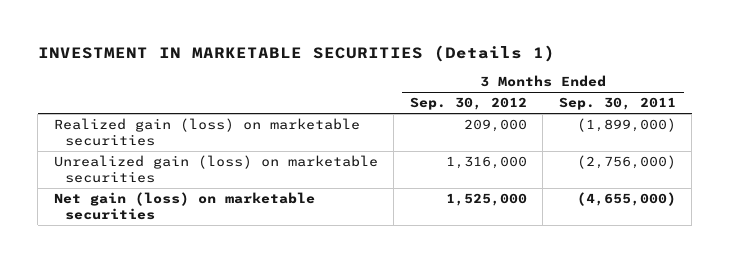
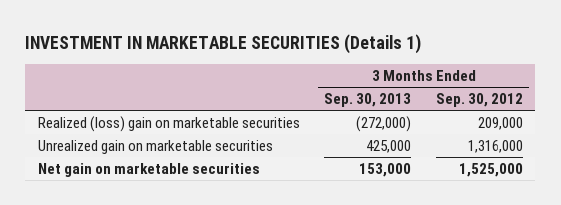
[558,97,676,111] Sep. 30, 2011 -> none
none -> [324,93,412,108] Sep. 30, 2013
[53,118,360,147] Realized gain (loss) on marketable securities -> [37,115,300,132] Realized (loss) gain on marketable securities
[53,155,378,184] Unrealized gain (loss) on marketable securities -> [37,139,273,154] Unrealized gain on marketable securities
[53,192,315,221] Net gain (loss) on marketable securities -> [37,162,260,177] Net gain on marketable securities

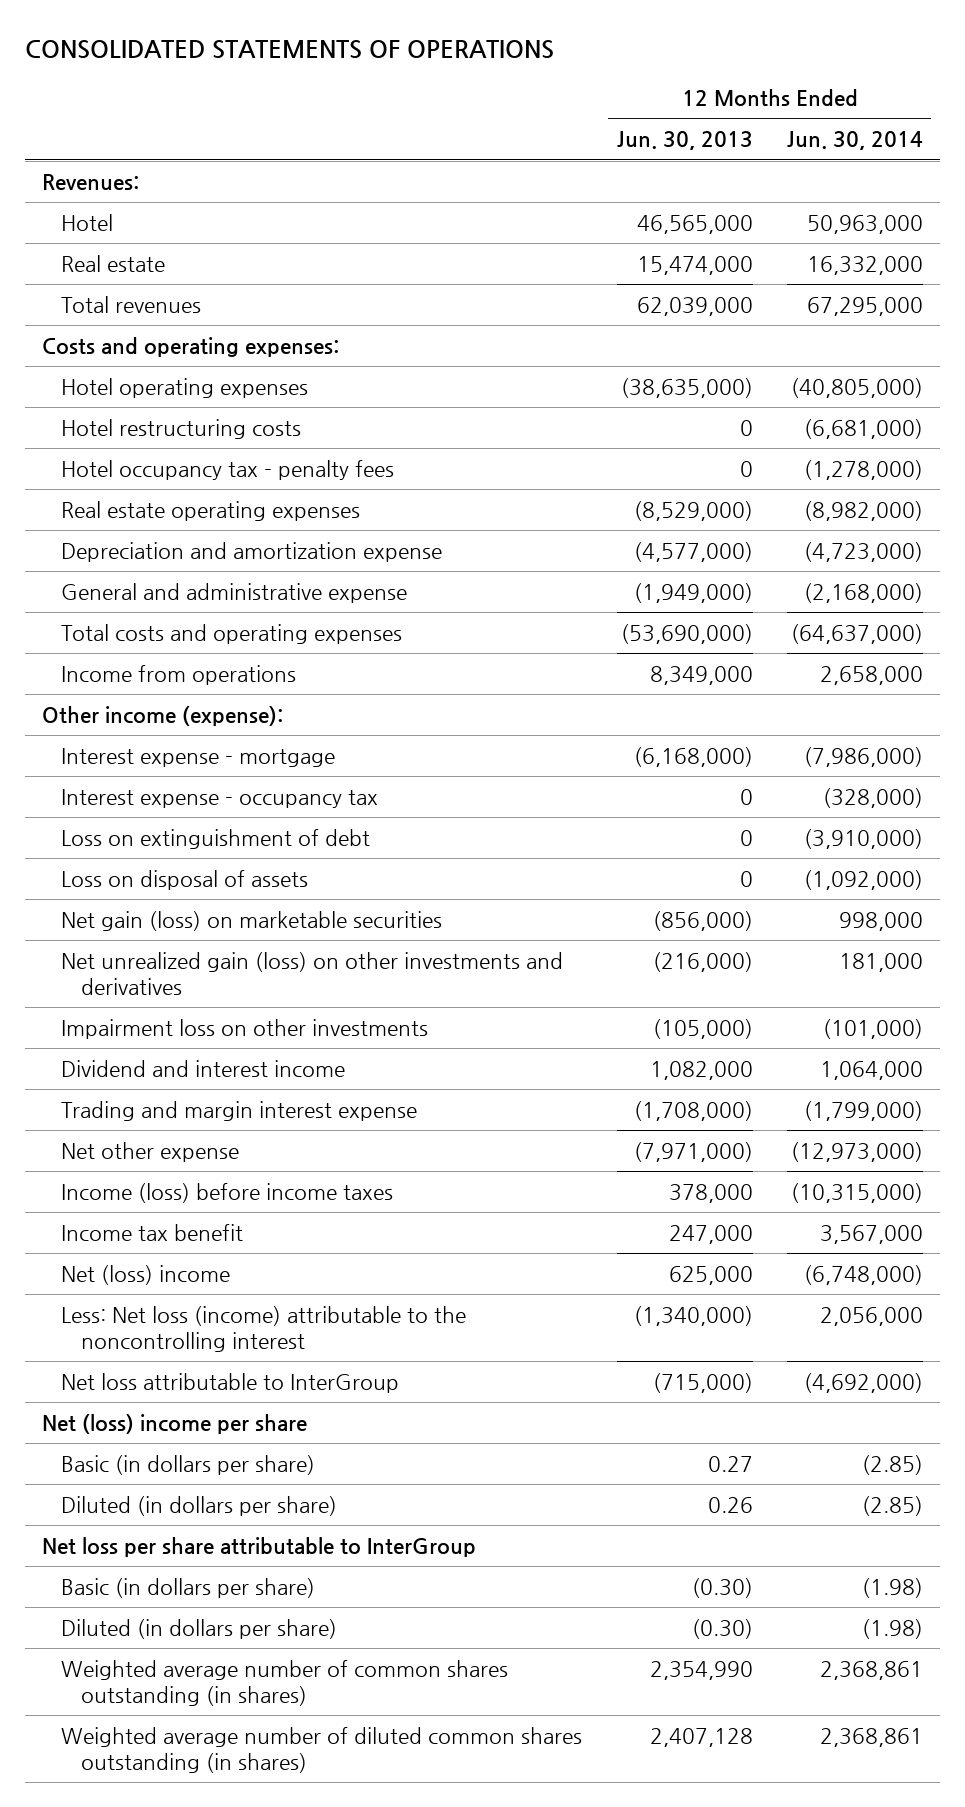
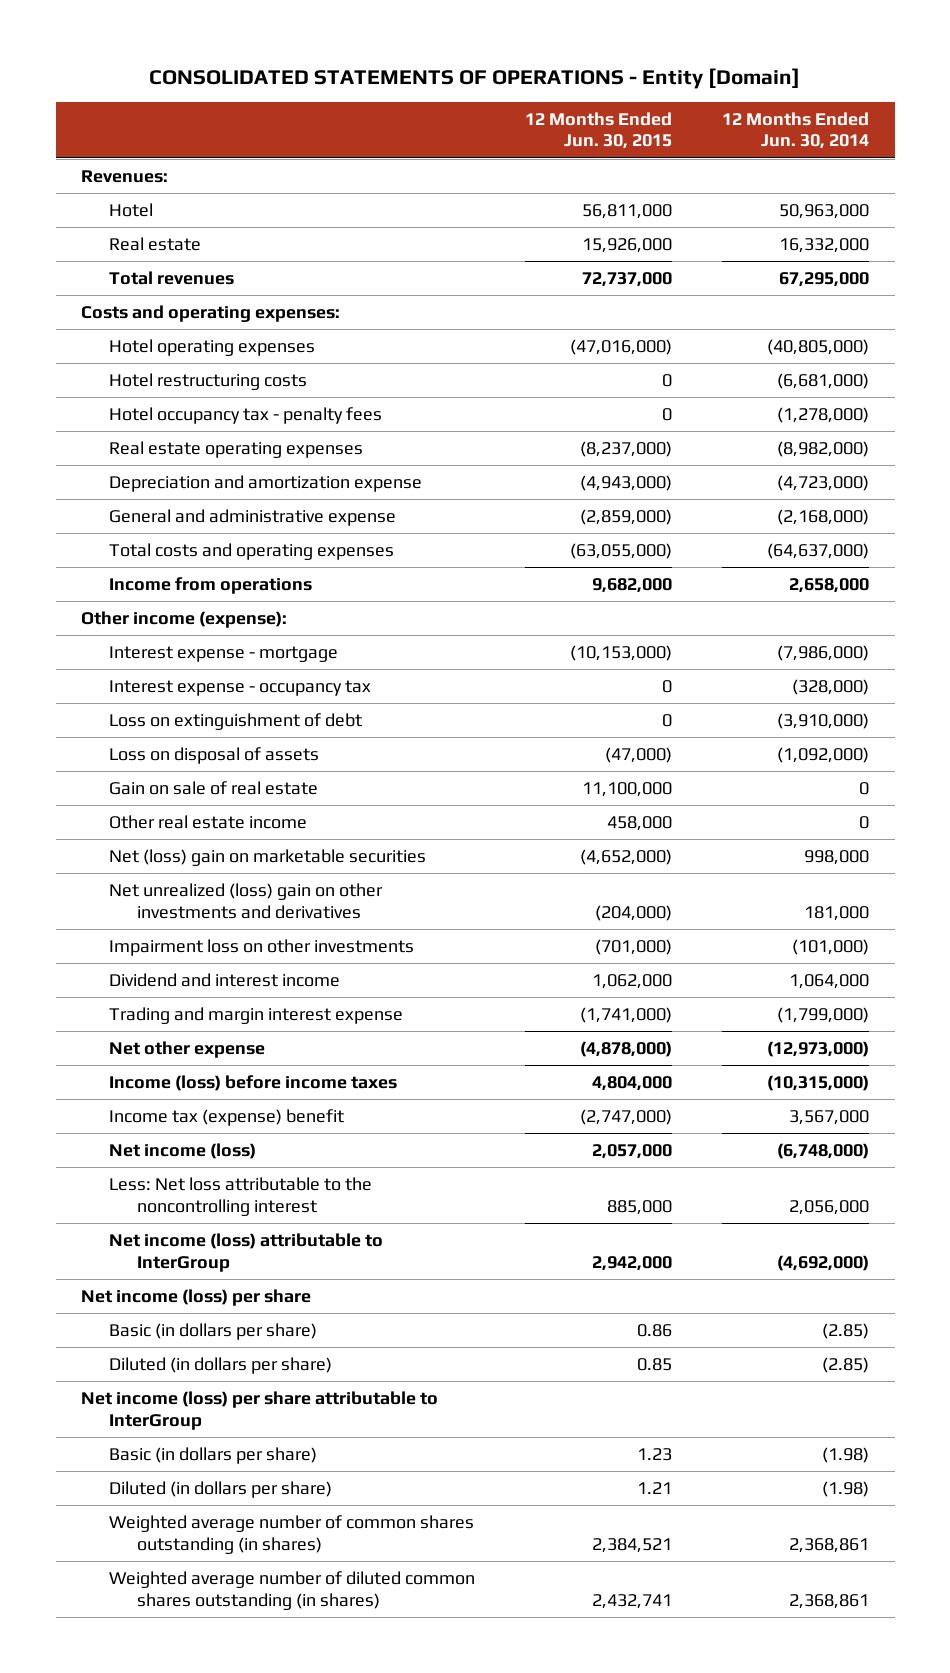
[24,39,554,59] CONSOLIDATED STATEMENTS OF OPERATIONS -> [149,67,801,89] CONSOLIDATED STATEMENTS OF OPERATIONS - Entity [Domain]
[616,131,753,151] Jun. 30, 2013 -> none
none -> [525,111,673,150] 12 Months Ended Jun. 30, 2015
none -> [108,780,318,795] Gain on sale of real estate
none -> [108,814,307,829] Other real estate income
[61,910,443,931] Net gain (loss) on marketable securities -> [108,848,426,866] Net (loss) gain on marketable securities
[61,951,564,995] Net unrealized gain (loss) on other investments and derivatives -> [108,882,383,919] Net unrealized (loss) gain on other investments and derivatives
[61,1223,244,1241] Income tax benefit -> [108,1108,344,1126] Income tax (expense) benefit
[61,1264,231,1285] Net (loss) income -> [108,1142,256,1159] Net income (loss)
[61,1305,467,1352] Less: Net loss (income) attributable to the noncontrolling interest -> [108,1176,372,1216] Less: Net loss attributable to the noncontrolling interest
[61,1372,400,1393] Net loss attributable to InterGroup -> [108,1232,383,1272] Net income (loss) attributable to InterGroup
[41,1413,307,1434] Net (loss) income per share -> [80,1288,311,1306] Net income (loss) per share
[41,1536,476,1557] Net loss per share attributable to InterGroup -> [80,1390,438,1430] Net income (loss) per share attributable to InterGroup

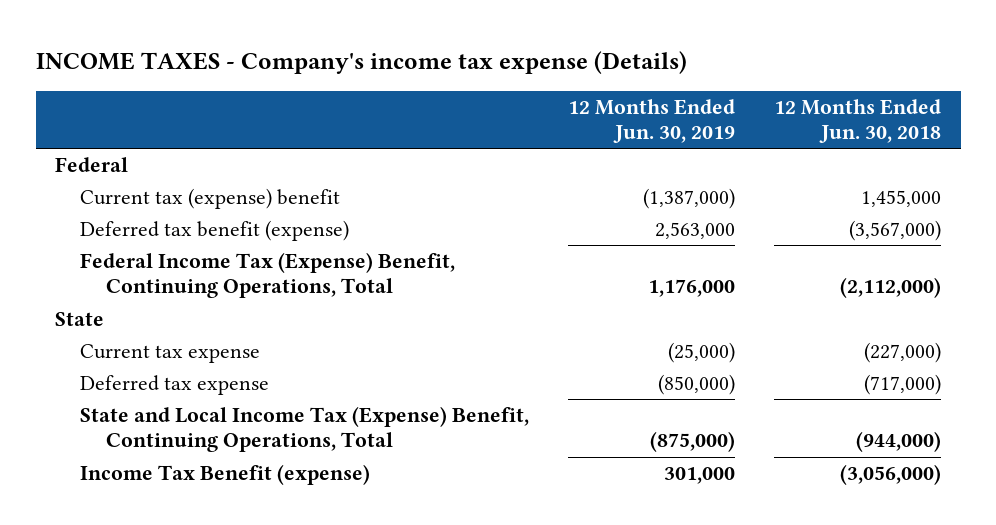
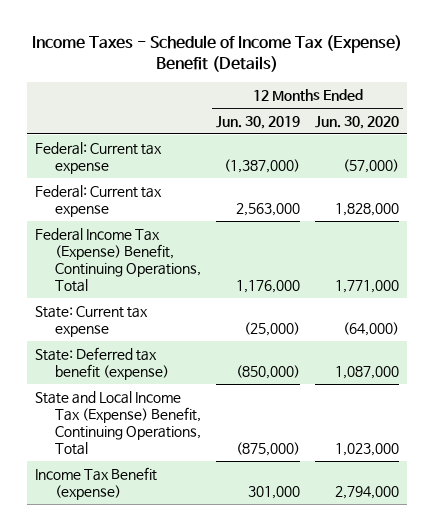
[35,51,687,75] INCOME TAXES - Company's income tax expense (Details) -> [32,35,403,72] Income Taxes - Schedule of Income Tax (Expense) Benefit (Details)
[774,98,942,143] 12 Months Ended Jun. 30, 2018 -> none
none -> [315,115,400,129] Jun. 30, 2020
[55,157,129,173] Federal -> none
[80,188,341,210] Current tax (expense) benefit -> [35,141,163,174] Federal: Current tax expense
[80,220,350,242] Deferred tax benefit (expense) -> [35,184,163,217] Federal: Current tax expense
[55,312,105,327] State -> none
[80,344,261,364] Current tax expense -> [35,305,149,337] State: Current tax expense
[80,375,270,396] Deferred tax expense -> [35,346,170,380] State: Deferred tax benefit (expense)

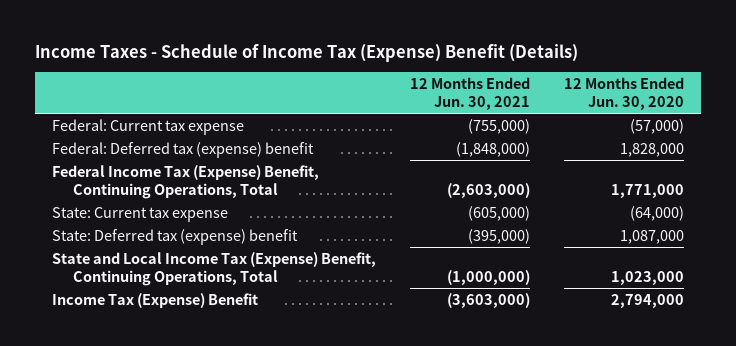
[216,115,301,129] Jun. 30, 2019 -> none
none -> [410,77,531,110] 12 Months Ended Jun. 30, 2021
[35,184,163,217] Federal: Current tax expense -> [52,141,315,158] Federal: Deferred tax (expense) benefit
[35,346,170,380] State: Deferred tax benefit (expense) -> [52,228,299,245] State: Deferred tax (expense) benefit
[35,466,158,500] Income Tax Benefit (expense) -> [52,292,259,308] Income Tax (Expense) Benefit

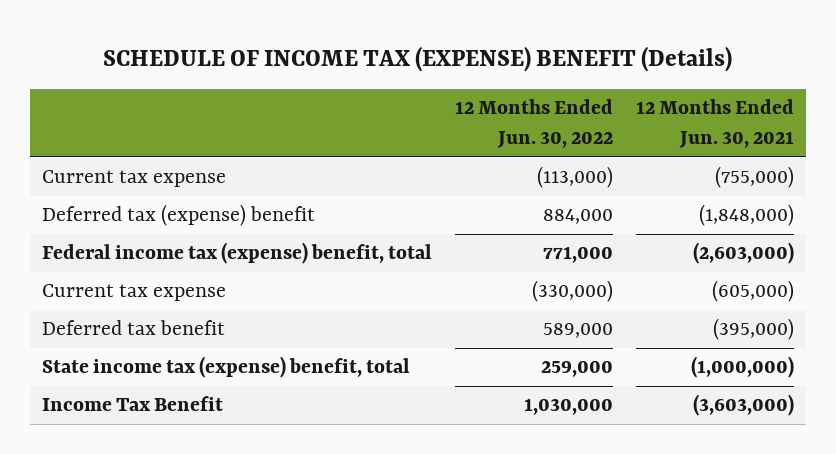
[35,43,579,62] Income Taxes - Schedule of Income Tax (Expense) Benefit (Details) -> [103,45,733,72] SCHEDULE OF INCOME TAX (EXPENSE) BENEFIT (Details)
[564,77,685,110] 12 Months Ended Jun. 30, 2020 -> none
none -> [455,99,614,149] 12 Months Ended Jun. 30, 2022
[52,118,245,135] Federal: Current tax expense -> [41,170,226,188] Current tax expense
[52,141,315,158] Federal: Deferred tax (expense) benefit -> [41,204,315,227] Deferred tax (expense) benefit
[52,164,320,199] Federal Income Tax (Expense) Benefit, Continuing Operations, Total -> [41,242,432,265] Federal income tax (expense) benefit, total
[52,206,229,222] State: Current tax expense -> [41,284,226,302] Current tax expense
[52,228,299,245] State: Deferred tax (expense) benefit -> [41,320,225,336] Deferred tax benefit
[52,251,377,286] State and Local Income Tax (Expense) Benefit, Continuing Operations, Total -> [41,356,410,379] State income tax (expense) benefit, total
[52,292,259,308] Income Tax (Expense) Benefit -> [41,396,223,412] Income Tax Benefit

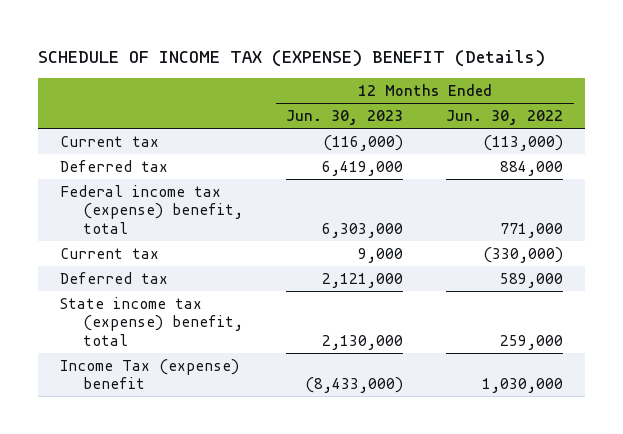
[636,99,795,149] 12 Months Ended Jun. 30, 2021 -> none
none -> [286,110,404,126] Jun. 30, 2023
[41,170,226,188] Current tax expense -> [59,135,159,147] Current tax
[41,204,315,227] Deferred tax (expense) benefit -> [59,159,168,172] Deferred tax
[41,284,226,302] Current tax expense -> [59,247,159,259] Current tax
[41,320,225,336] Deferred tax benefit -> [59,271,168,284] Deferred tax
[41,396,223,412] Income Tax Benefit -> [59,358,239,390] Income Tax (expense) benefit

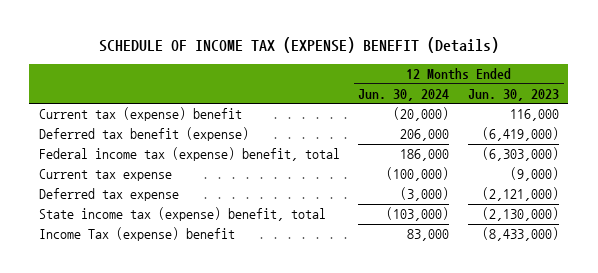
[446,110,564,126] Jun. 30, 2022 -> none
none -> [358,88,450,101] Jun. 30, 2024
[59,135,159,147] Current tax -> [38,107,242,122] Current tax (expense) benefit
[323,134,404,151] (116,000) -> [509,109,559,122] 116,000
[59,159,168,172] Deferred tax -> [38,127,249,142] Deferred tax benefit (expense)
[322,160,404,176] 6,419,000 -> [481,127,559,142] (6,419,000)
[322,222,404,238] 6,303,000 -> [481,147,559,162] (6,303,000)
[59,247,159,259] Current tax -> [38,169,172,182] Current tax expense
[358,247,404,263] 9,000 -> [509,167,559,182] (9,000)
[59,271,168,284] Deferred tax -> [38,188,179,202] Deferred tax expense
[322,272,404,288] 2,121,000 -> [481,187,559,202] (2,121,000)
[322,334,404,350] 2,130,000 -> [481,207,559,222] (2,130,000)

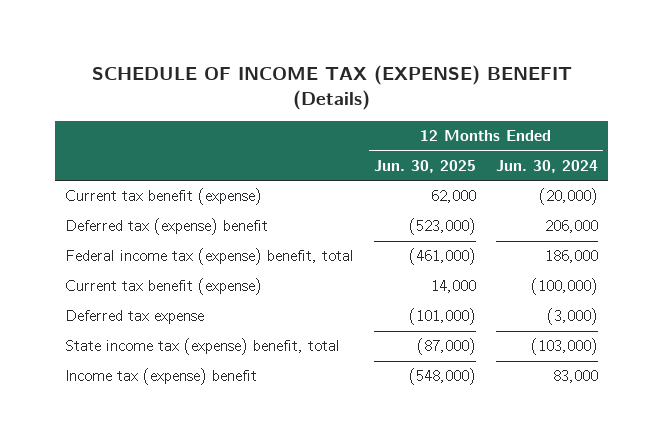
[467,88,559,101] Jun. 30, 2023 -> none
none -> [374,159,477,173] Jun. 30, 2025
[38,107,242,122] Current tax (expense) benefit -> [65,188,263,206] Current tax benefit (expense)
[38,127,249,142] Deferred tax benefit (expense) -> [65,218,269,236] Deferred tax (expense) benefit
[38,169,172,182] Current tax expense -> [65,278,263,296] Current tax benefit (expense)
[38,227,235,242] Income Tax (expense) benefit -> [65,368,258,386] Income tax (expense) benefit

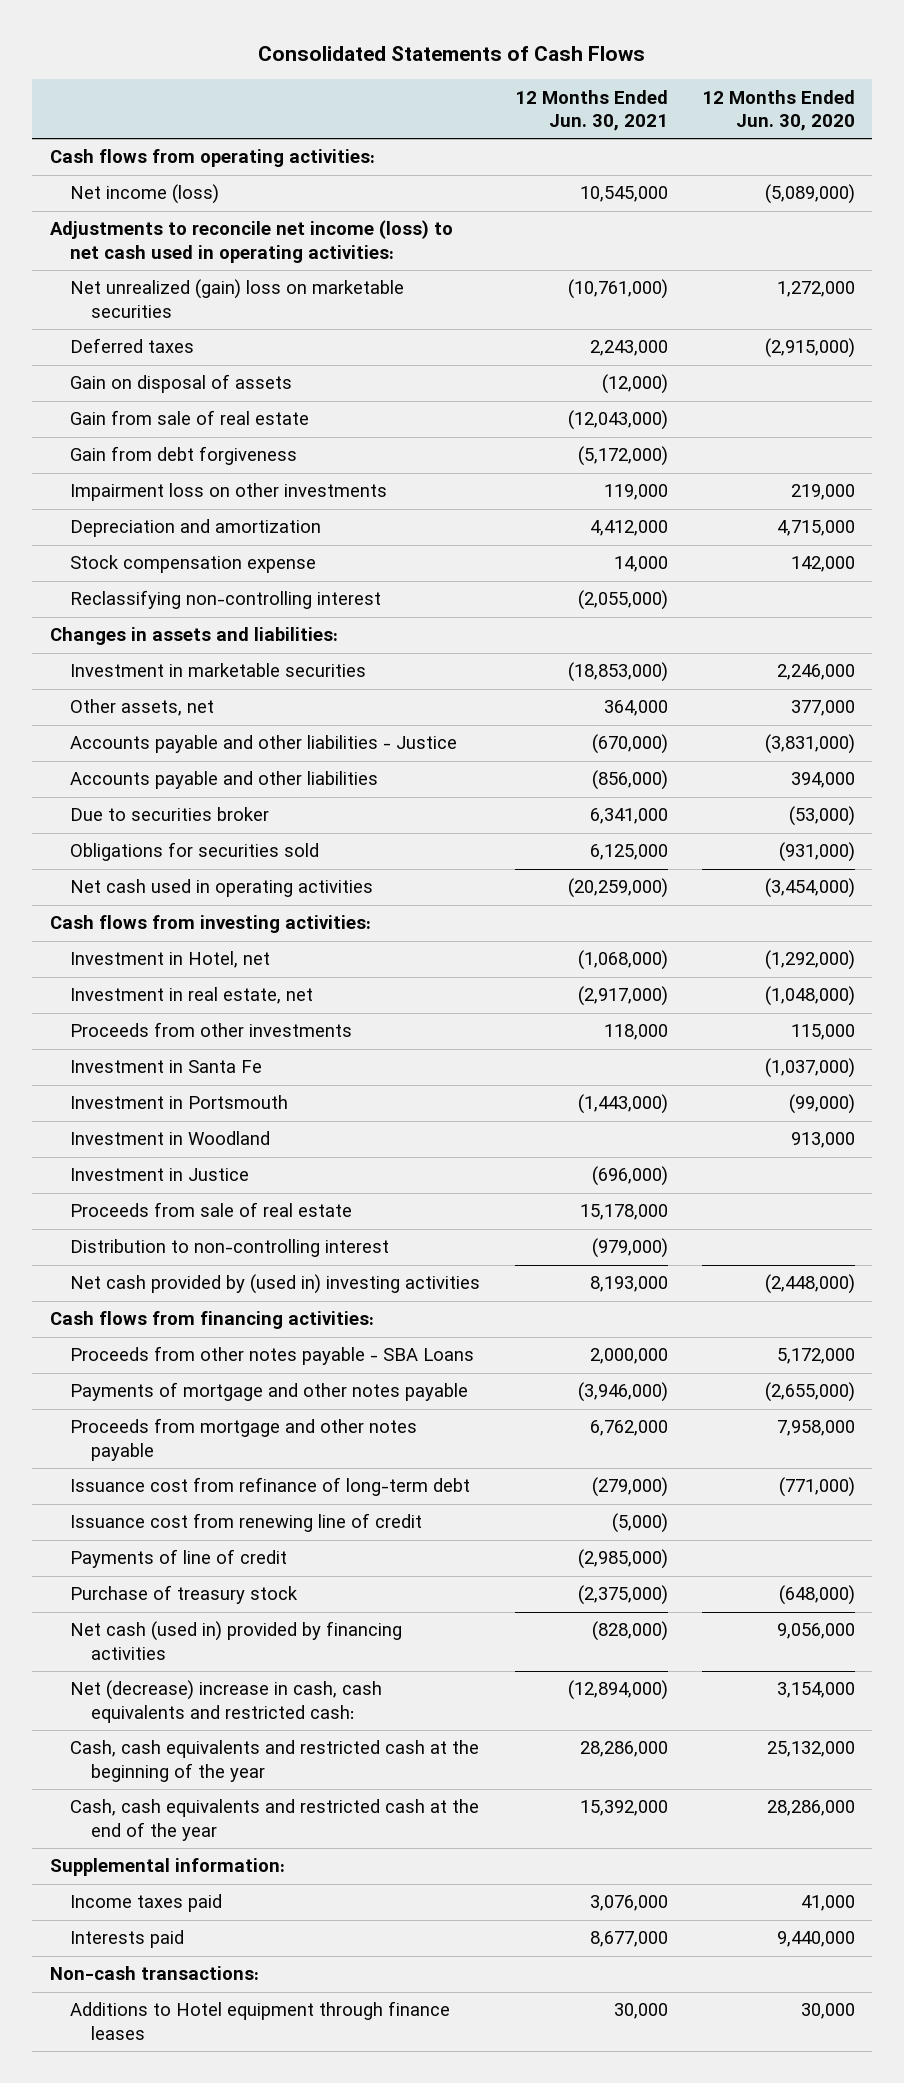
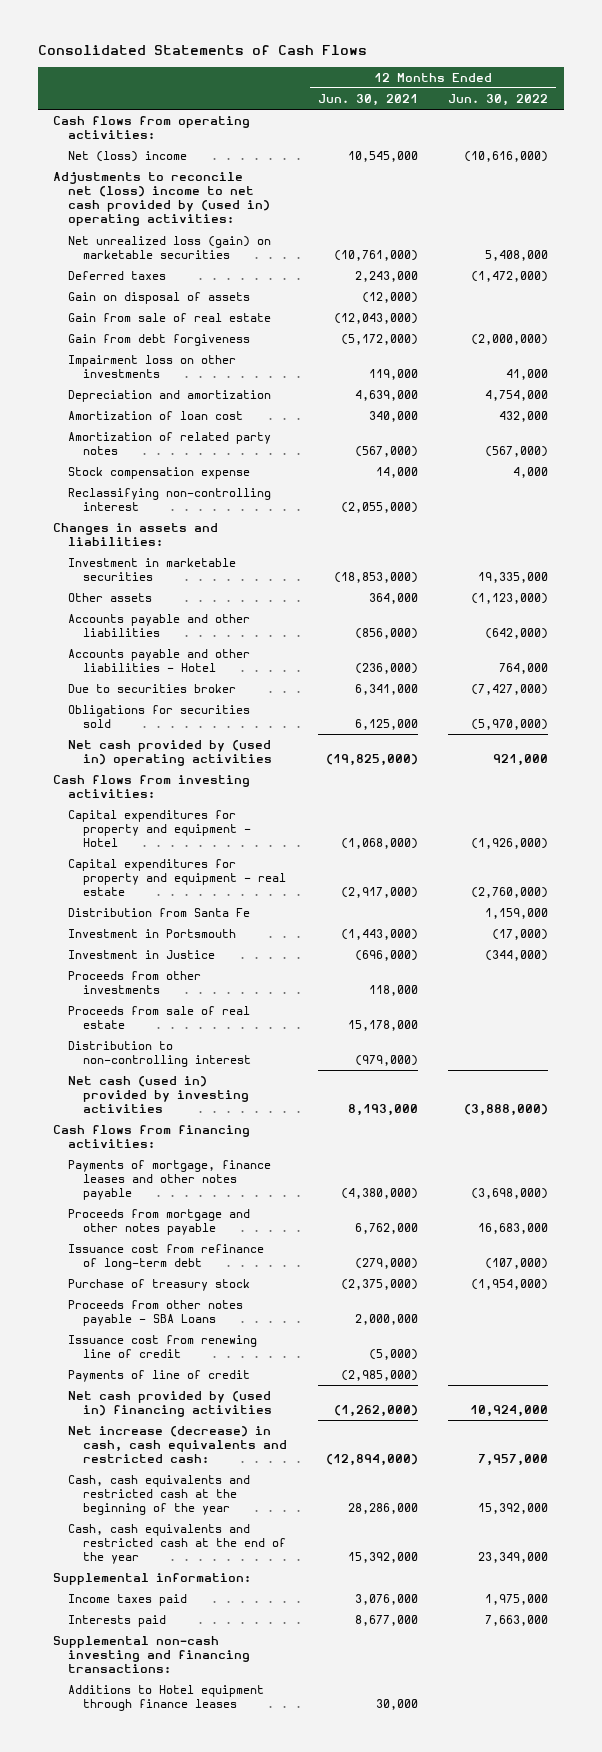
[701,89,855,131] 12 Months Ended Jun. 30, 2020 -> none
none -> [448,93,549,106] Jun. 30, 2022
[70,184,220,205] Net income (loss) -> [68,150,188,162] Net (loss) income
[49,220,453,263] Adjustments to reconcile net income (loss) to net cash used in operating activities: -> [53,171,271,227] Adjustments to reconcile net (loss) income to net cash provided by (used in) operating activities:
[70,279,405,318] Net unrealized (gain) loss on marketable securities -> [68,235,272,260] Net unrealized loss (gain) on marketable securities
[589,520,668,537] 4,412,000 -> [354,389,418,401] 4,639,000
none -> [68,410,244,420] Amortization of loan cost
none -> [68,431,272,456] Amortization of related party notes
[70,735,458,754] Accounts payable and other liabilities - Justice -> none
[70,699,215,717] Other assets, net -> [68,592,153,602] Other assets
none -> [68,648,251,673] Accounts payable and other liabilities - Hotel
[70,879,374,898] Net cash used in operating activities -> [68,739,272,767] Net cash provided by (used in) operating activities
[567,878,668,899] (20,259,000) -> [325,754,418,767] (19,825,000)
[70,1060,263,1074] Investment in Santa Fe -> none
[70,951,271,969] Investment in Hotel, net -> [68,809,251,848] Capital expenditures for property and equipment - Hotel
[70,987,314,1005] Investment in real estate, net -> [68,858,286,897] Capital expenditures for property and equipment - real estate
none -> [68,907,251,917] Distribution from Santa Fe
[70,1131,271,1146] Investment in Woodland -> none
[70,1022,353,1038] Proceeds from other investments -> [68,970,202,995] Proceeds from other investments
[70,1274,481,1295] Net cash provided by (used in) investing activities -> [68,1075,249,1114] Net cash (used in) provided by investing activities
[70,1382,469,1402] Payments of mortgage and other notes payable -> [68,1159,272,1201] Payments of mortgage, finance leases and other notes payable
[577,1382,668,1403] (3,946,000) -> [340,1188,418,1200] (4,380,000)
[70,1585,299,1605] Purchase of treasury stock -> [68,1278,251,1291] Purchase of treasury stock
[70,1346,475,1366] Proceeds from other notes payable - SBA Loans -> [68,1299,244,1327] Proceeds from other notes payable - SBA Loans
[70,1621,403,1660] Net cash (used in) provided by financing activities -> [68,1390,272,1418] Net cash provided by (used in) financing activities
[591,1621,668,1642] (828,000) -> [333,1405,418,1418] (1,262,000)
[70,1680,383,1723] Net (decrease) increase in cash, cash equivalents and restricted cash: -> [68,1425,287,1464] Net increase (decrease) in cash, cash equivalents and restricted cash:
[49,1966,259,1981] Non-cash transactions: -> [53,1635,251,1674] Supplemental non-cash investing and financing transactions:

